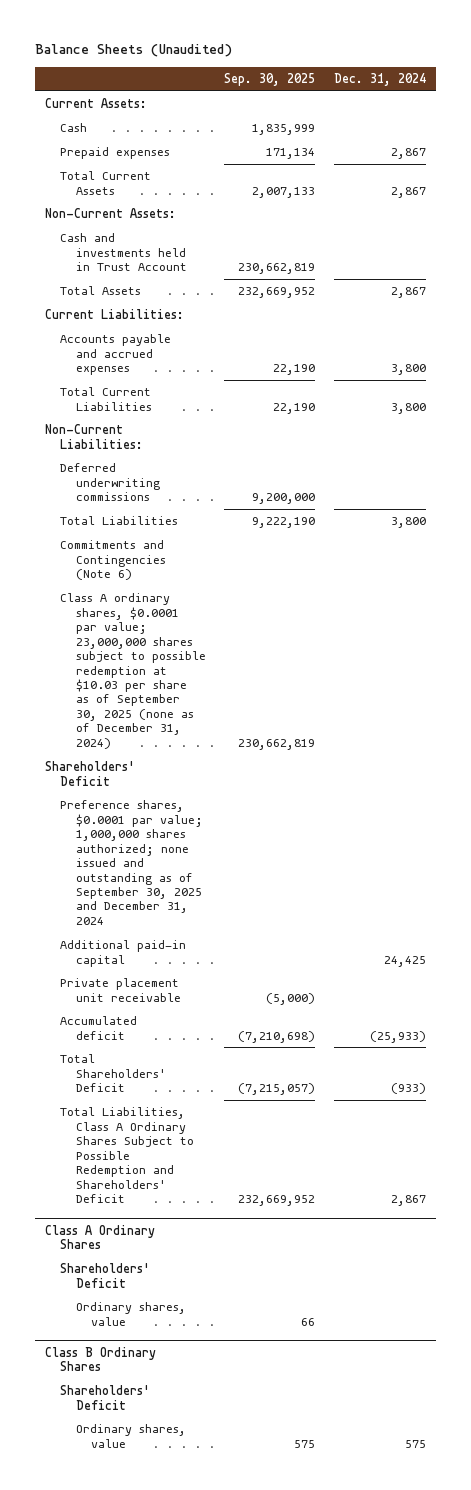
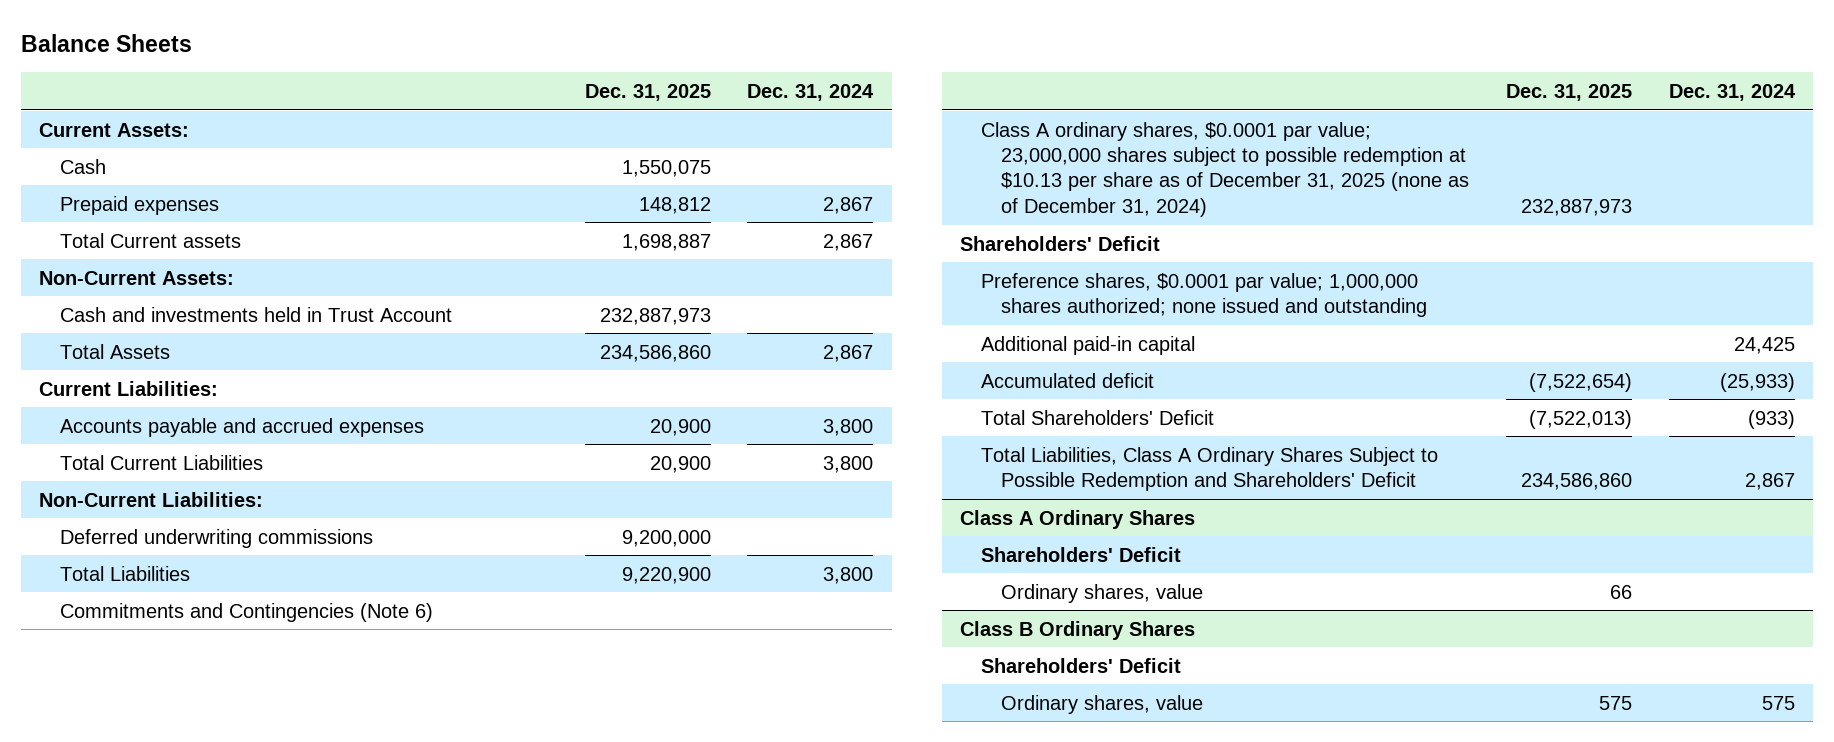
[35,44,233,58] Balance Sheets (Unaudited) -> [20,34,192,53] Balance Sheets
[224,73,316,87] Sep. 30, 2025 -> none
none -> [584,83,711,101] Dec. 31, 2025
[60,171,152,195] Total Current Assets -> [59,232,241,248] Total Current assets
[60,593,206,749] Class A ordinary shares, $0.0001 par value; 23,000,000 shares subject to possible redemption at $10.03 per share as of September 30, 2025 (none as of December 31, 2024) -> [980,121,1470,217] Class A ordinary shares, $0.0001 par value; 23,000,000 shares subject to possible redemption at $10.13 per share as of December 31, 2025 (none as of December 31, 2024)
[60,800,203,925] Preference shares, $0.0001 par value; 1,000,000 shares authorized; none issued and outstanding as of September 30, 2025 and December 31, 2024 -> [980,272,1428,318] Preference shares, $0.0001 par value; 1,000,000 shares authorized; none issued and outstanding
[60,978,181,1002] Private placement unit receivable -> none

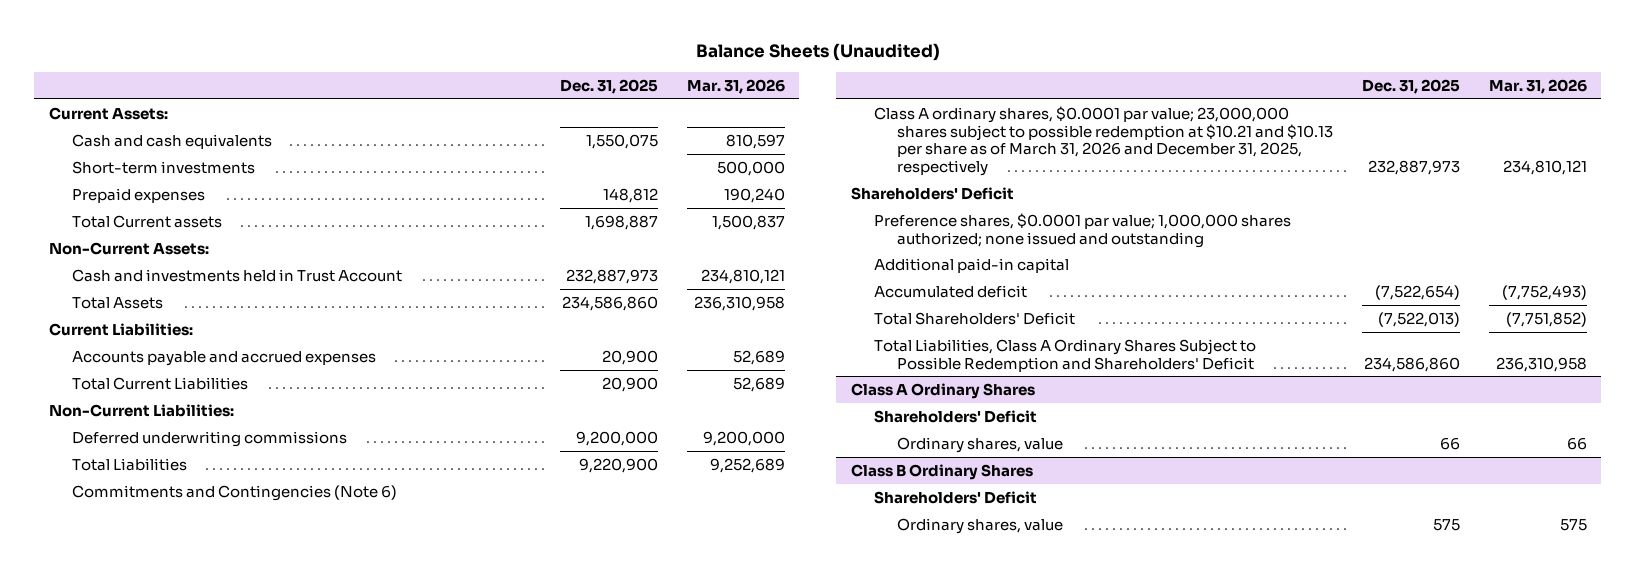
[20,34,192,53] Balance Sheets -> [695,43,940,62] Balance Sheets (Unaudited)
[747,83,875,101] Dec. 31, 2024 -> none
none -> [686,78,785,94] Mar. 31, 2026
[59,158,106,174] Cash -> [71,133,272,149] Cash and cash equivalents
none -> [71,160,255,174] Short-term investments
[980,121,1470,217] Class A ordinary shares, $0.0001 par value; 23,000,000 shares subject to possible redemption at $10.13 per share as of December 31, 2025 (none as of December 31, 2024) -> [873,105,1333,177] Class A ordinary shares, $0.0001 par value; 23,000,000 shares subject to possible redemption at $10.21 and $10.13 per share as of March 31, 2026 and December 31, 2025, respectively

